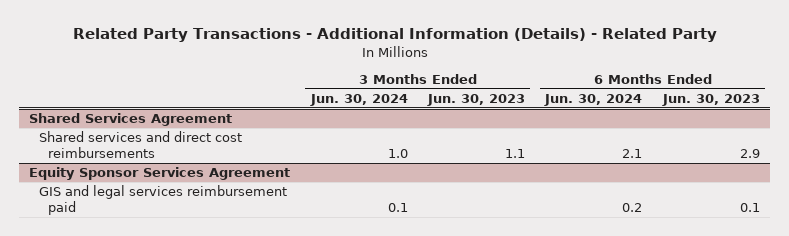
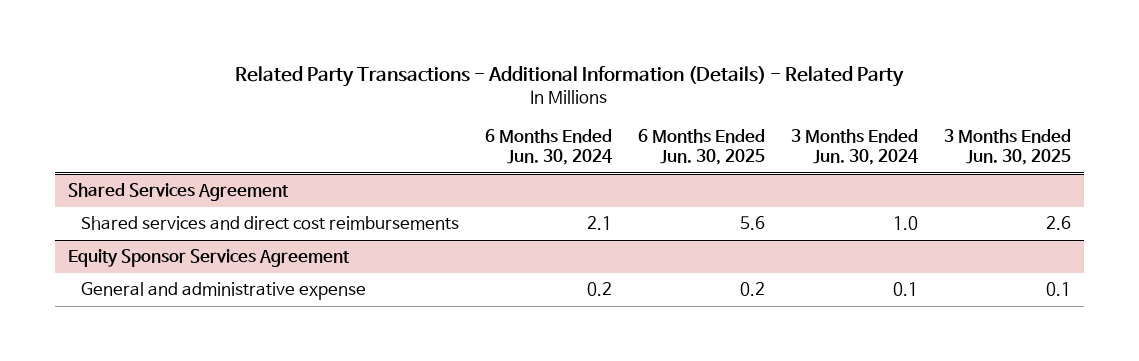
[427,93,526,106] Jun. 30, 2023 -> none
[661,93,760,106] Jun. 30, 2023 -> none
none -> [637,128,765,166] 6 Months Ended Jun. 30, 2025
none -> [943,128,1071,166] 3 Months Ended Jun. 30, 2025
[38,185,287,215] GIS and legal services reimbursement paid -> none
none -> [80,282,366,301] General and administrative expense

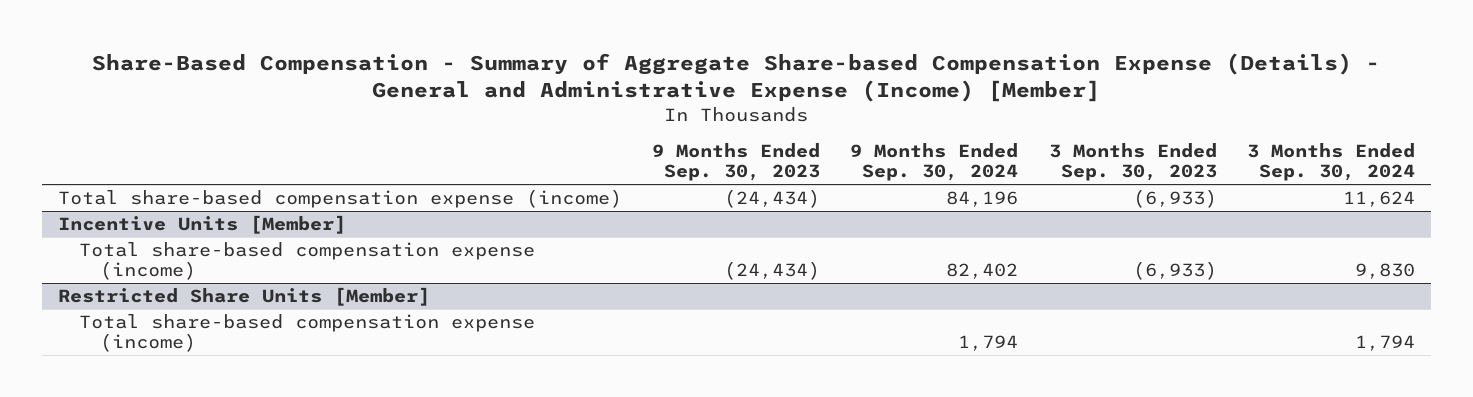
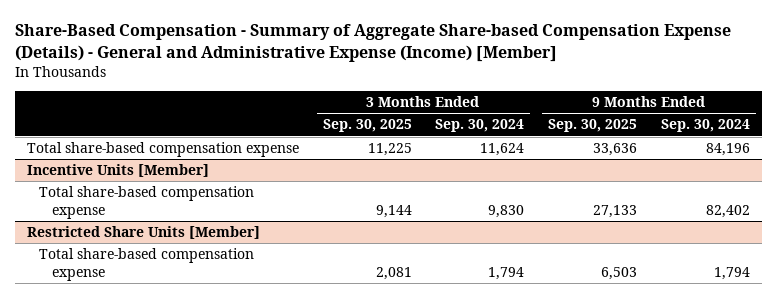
[651,143,820,182] 9 Months Ended Sep. 30, 2023 -> none
[1048,143,1217,182] 3 Months Ended Sep. 30, 2023 -> none
none -> [322,119,412,133] Sep. 30, 2025
none -> [548,119,638,133] Sep. 30, 2025
[57,188,622,208] Total share-based compensation expense (income) -> [26,142,299,158] Total share-based compensation expense
[78,241,535,281] Total share-based compensation expense (income) -> [39,186,255,219] Total share-based compensation expense
[78,313,535,353] Total share-based compensation expense (income) -> [39,248,255,281] Total share-based compensation expense

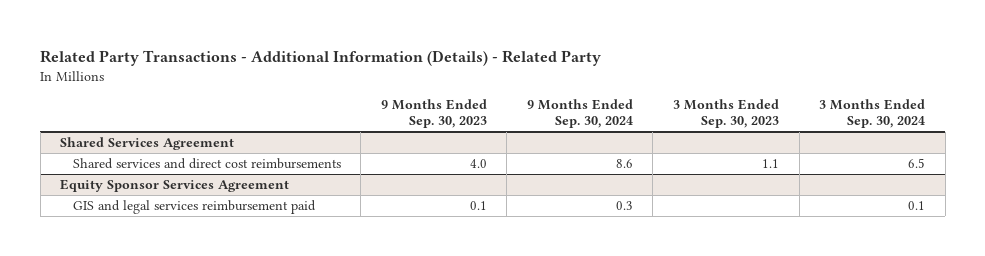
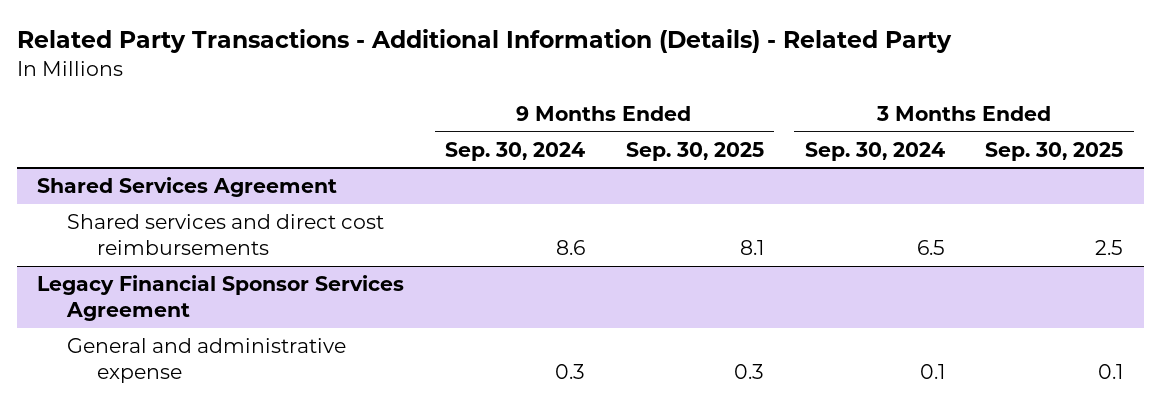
[380,99,487,129] 9 Months Ended Sep. 30, 2023 -> none
[673,99,780,129] 3 Months Ended Sep. 30, 2023 -> none
none -> [625,141,764,161] Sep. 30, 2025
none -> [985,141,1124,161] Sep. 30, 2025
[72,199,316,214] GIS and legal services reimbursement paid -> none
[60,178,290,192] Equity Sponsor Services Agreement -> [37,274,405,322] Legacy Financial Sponsor Services Agreement
none -> [67,337,347,384] General and administrative expense

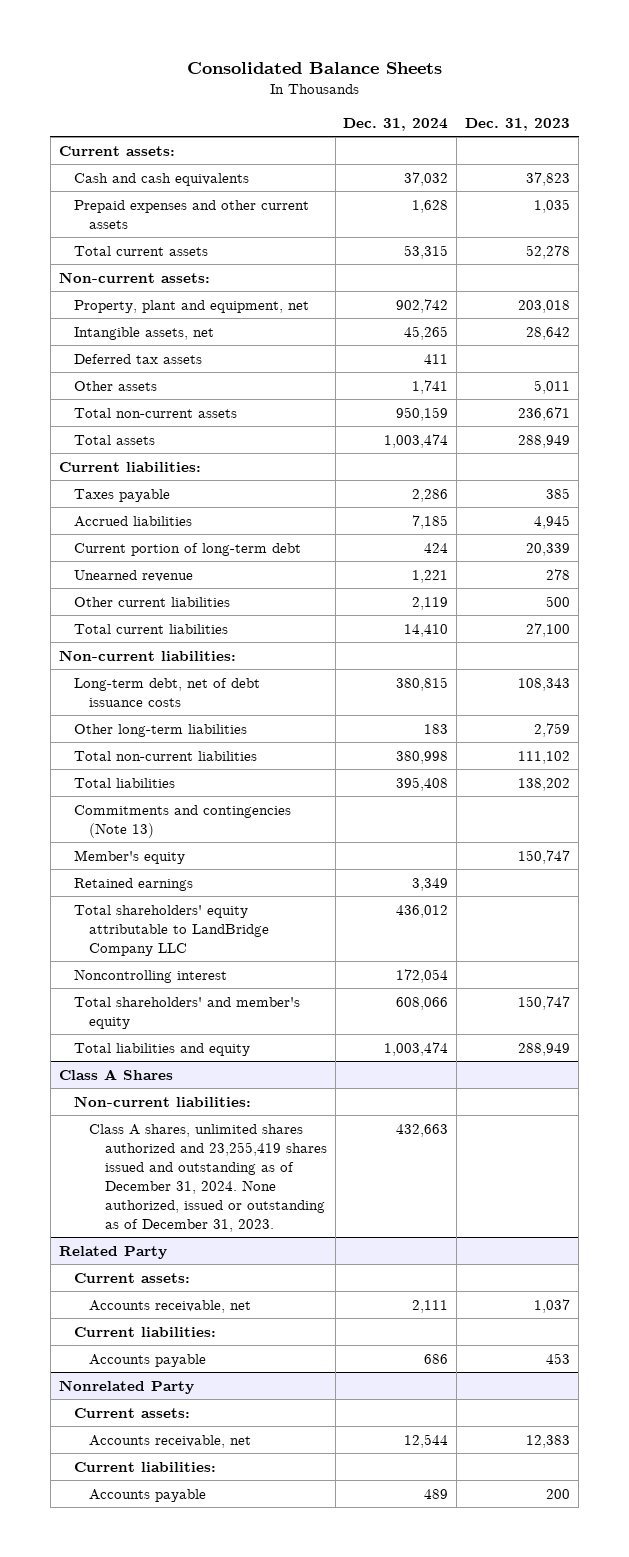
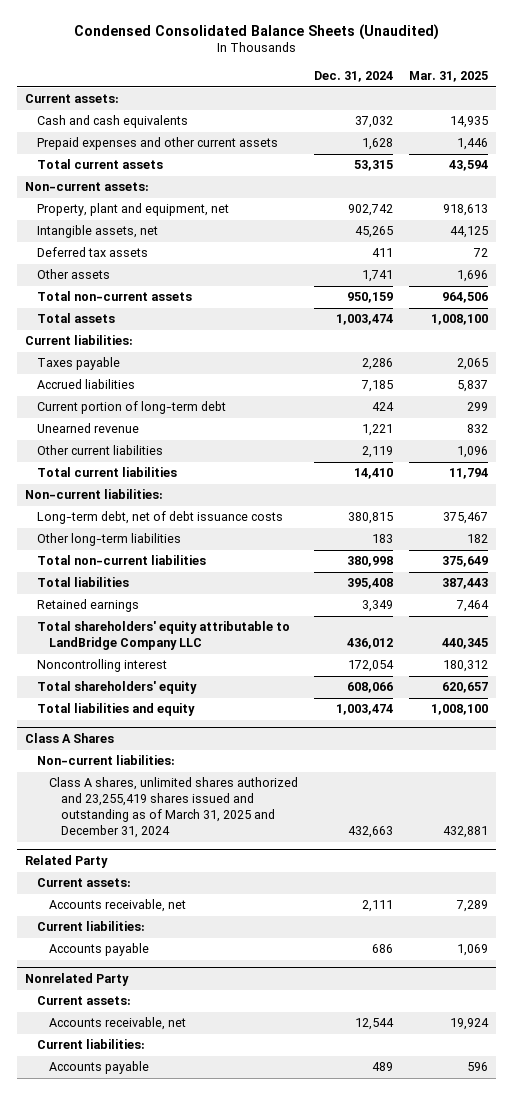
[186,61,442,74] Consolidated Balance Sheets -> [73,23,439,40] Condensed Consolidated Balance Sheets (Unaudited)
[465,118,571,132] Dec. 31, 2023 -> none
none -> [409,70,489,82] Mar. 31, 2025
[74,804,292,838] Commitments and contingencies (Note 13) -> none
[74,849,186,864] Member's equity -> none
[74,996,301,1029] Total shareholders' and member's equity -> [36,681,197,695] Total shareholders' equity
[89,1123,327,1232] Class A shares, unlimited shares authorized and 23,255,419 shares issued and outstanding as of December 31, 2024. None authorized, issued or outstanding as of December 31, 2023. -> [48,777,298,839] Class A shares, unlimited shares authorized and 23,255,419 shares issued and outstanding as of March 31, 2025 and December 31, 2024

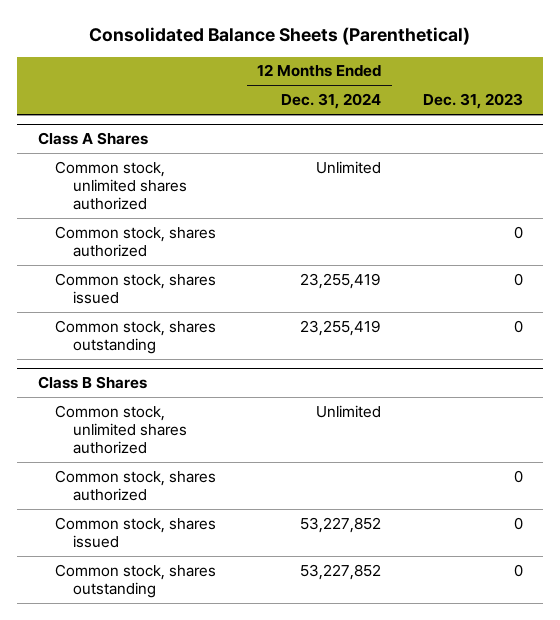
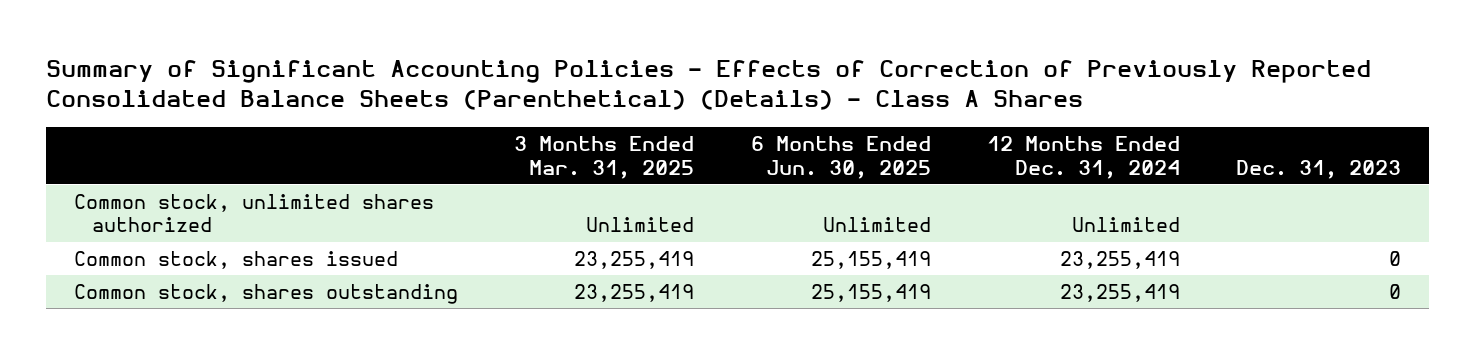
[89,27,471,46] Consolidated Balance Sheets (Parenthetical) -> [46,59,1372,111] Summary of Significant Accounting Policies - Effects of Correction of Previously Reported Consolidated Balance Sheets (Parenthetical) (Details) - Class A Shares
none -> [514,136,695,179] 3 Months Ended Mar. 31, 2025
none -> [750,136,931,179] 6 Months Ended Jun. 30, 2025
[37,131,148,145] Class A Shares -> none
[55,225,217,257] Common stock, shares authorized -> none
[37,375,147,389] Class B Shares -> none
[55,404,187,455] Common stock, unlimited shares authorized -> none
[55,469,217,501] Common stock, shares authorized -> none
[55,516,217,548] Common stock, shares issued -> none
[55,563,217,598] Common stock, shares outstanding -> none

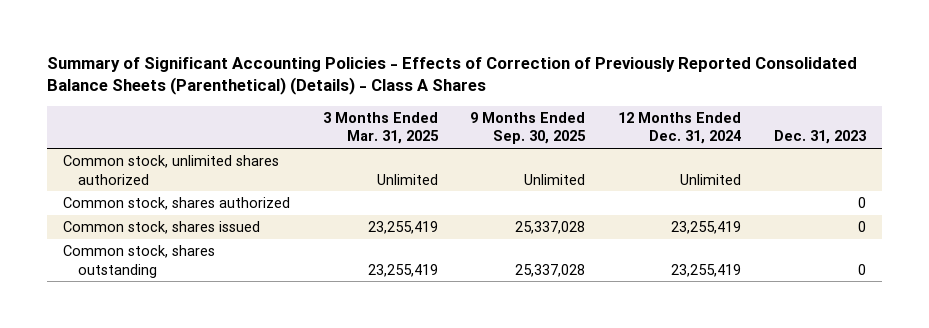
[750,136,931,179] 6 Months Ended Jun. 30, 2025 -> none
none -> [470,111,587,145] 9 Months Ended Sep. 30, 2025
none -> [62,196,290,210] Common stock, shares authorized

